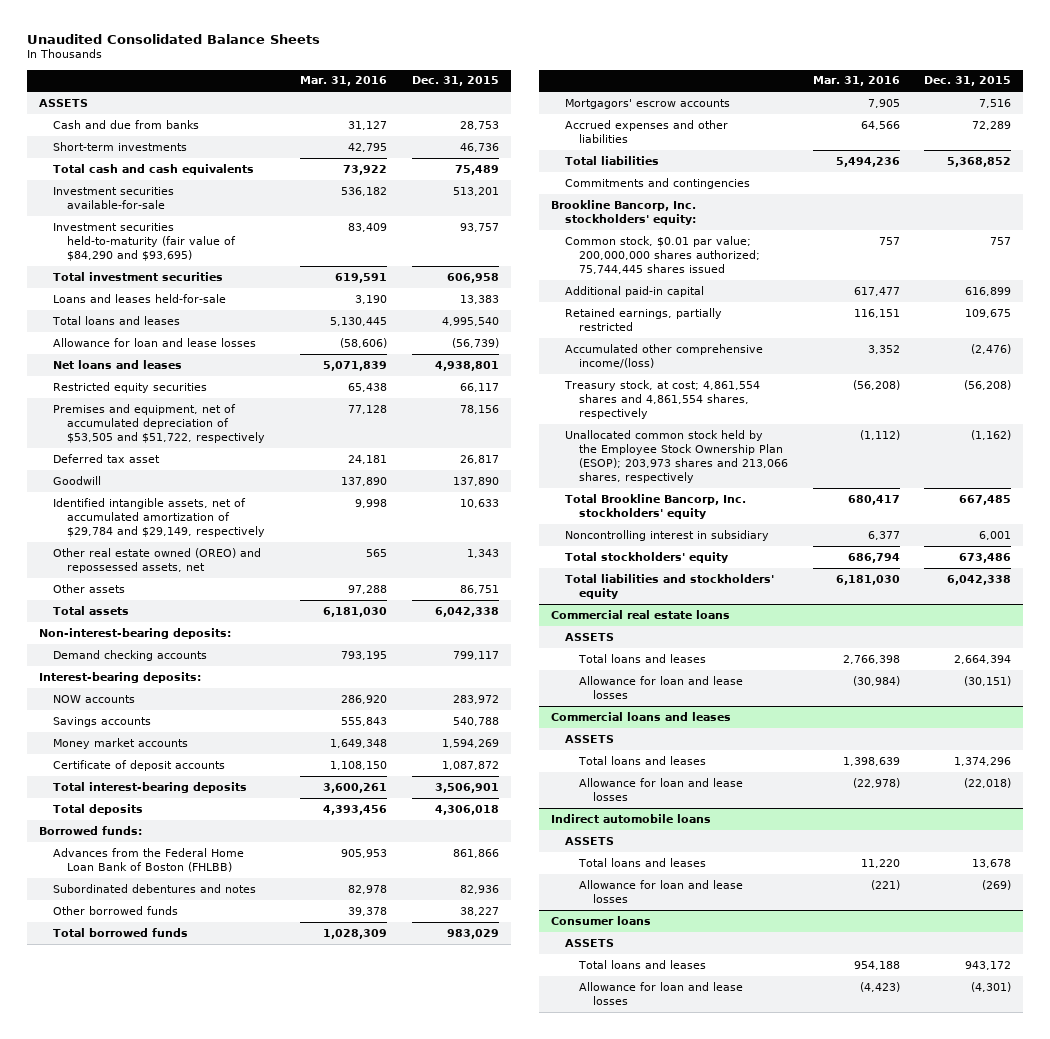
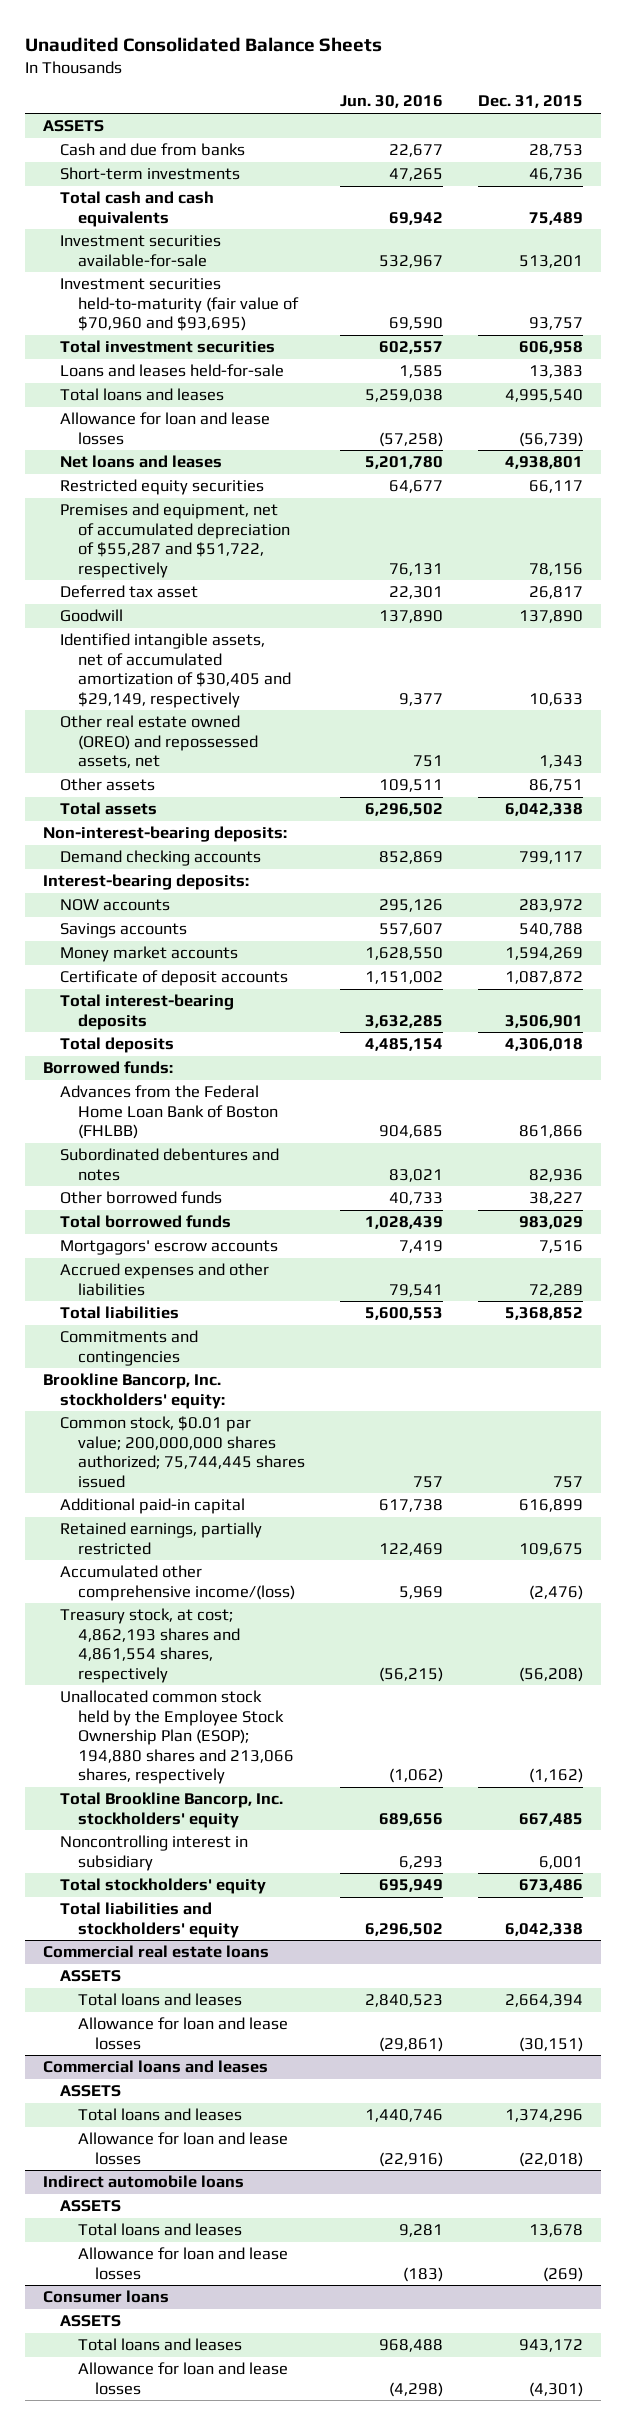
[300,76,388,87] Mar. 31, 2016 -> none
none -> [340,95,444,109] Jun. 30, 2016
[52,222,236,262] Investment securities held-to-maturity (fair value of $84,290 and $93,695) -> [60,278,299,332] Investment securities held-to-maturity (fair value of $70,960 and $93,695)
[52,403,265,444] Premises and equipment, net of accumulated depreciation of $53,505 and $51,722, respectively -> [60,503,290,578] Premises and equipment, net of accumulated depreciation of $55,287 and $51,722, respectively
[52,497,265,538] Identified intangible assets, net of accumulated amortization of $29,784 and $29,149, respectively -> [60,633,291,708] Identified intangible assets, net of accumulated amortization of $30,405 and $29,149, respectively
[563,379,760,420] Treasury stock, at cost; 4,861,554 shares and 4,861,554 shares, respectively -> [60,1608,240,1683] Treasury stock, at cost; 4,862,193 shares and 4,861,554 shares, respectively
[564,429,788,484] Unallocated common stock held by the Employee Stock Ownership Plan (ESOP); 203,973 shares and 213,066 shares, respectively -> [60,1690,294,1785] Unallocated common stock held by the Employee Stock Ownership Plan (ESOP); 194,880 shares and 213,066 shares, respectively

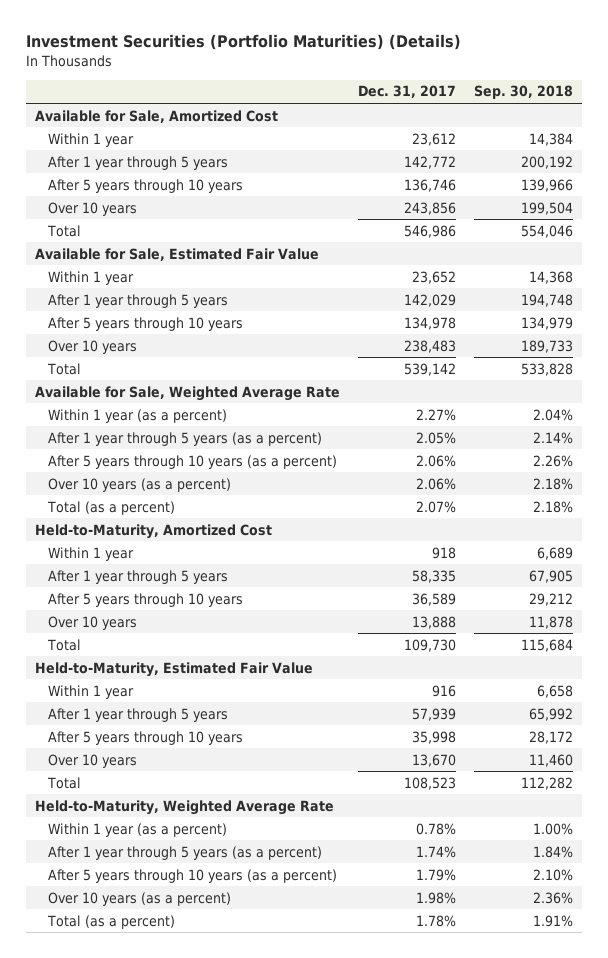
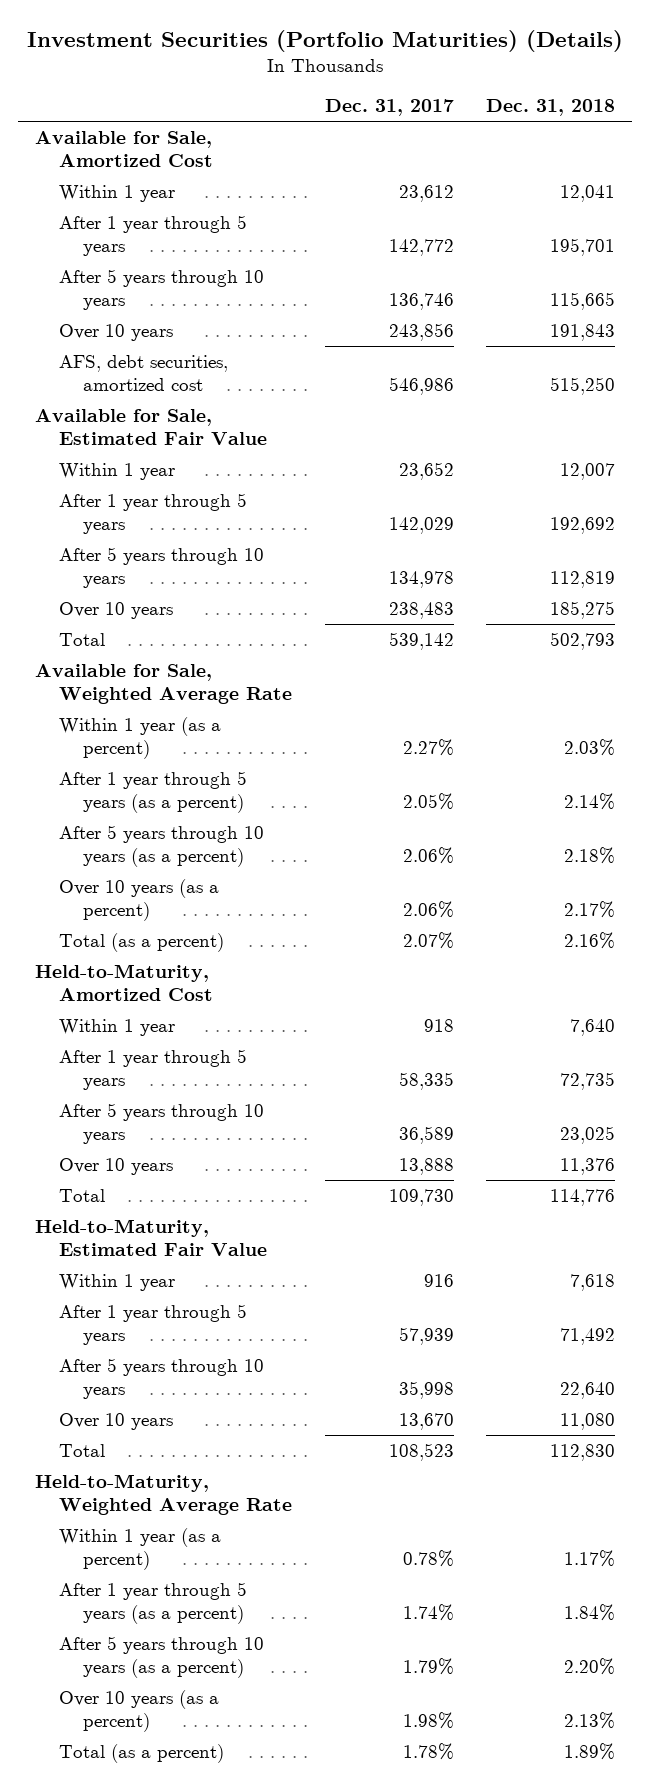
[473,85,573,100] Sep. 30, 2018 -> none
none -> [486,99,616,117] Dec. 31, 2018
[46,224,81,237] Total -> [58,354,228,392] AFS, debt securities, amortized cost

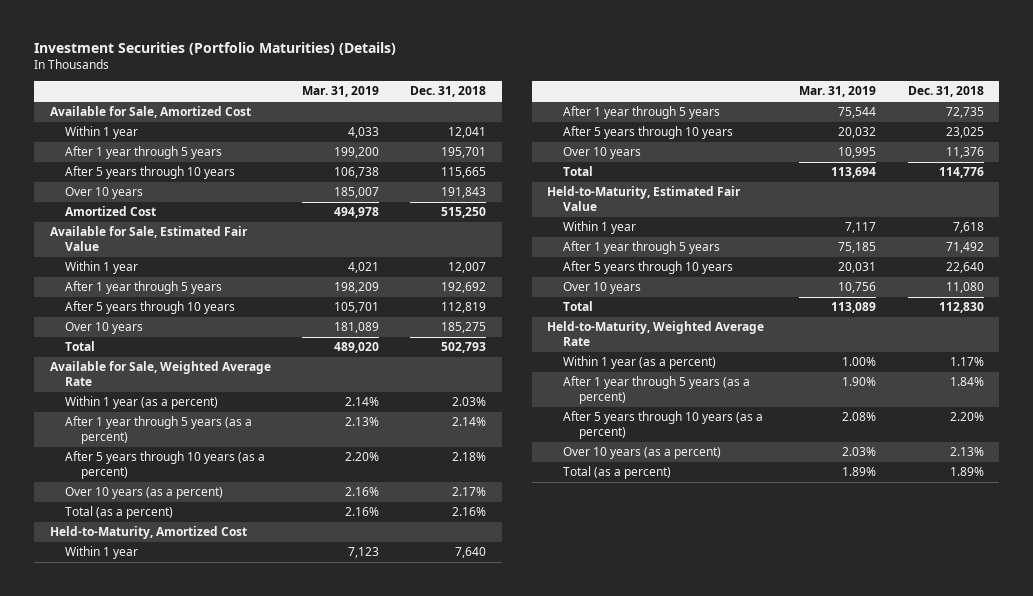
[324,99,454,117] Dec. 31, 2017 -> none
none -> [301,86,379,98] Mar. 31, 2019
[58,354,228,392] AFS, debt securities, amortized cost -> [65,206,157,217] Amortized Cost

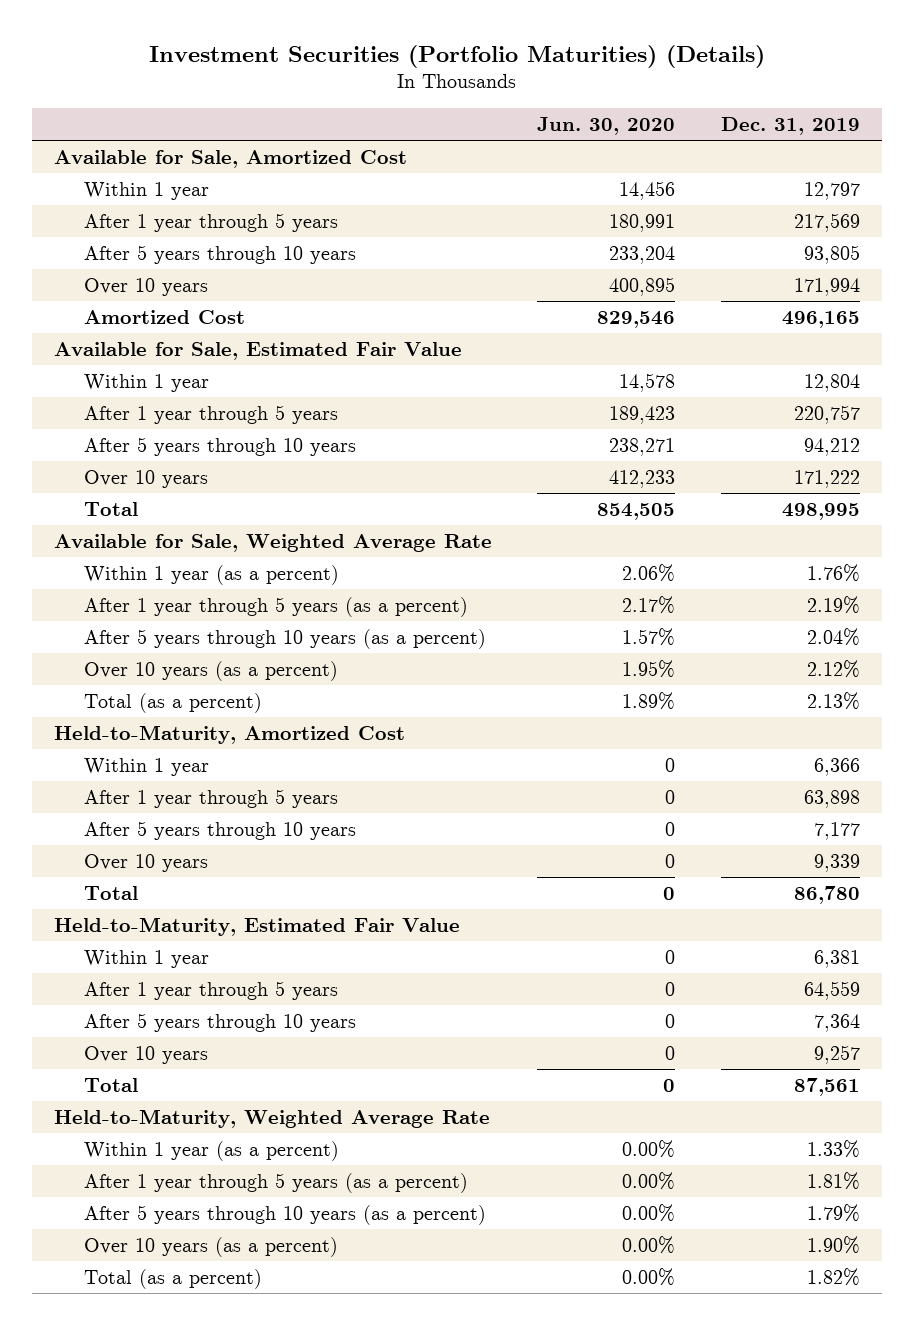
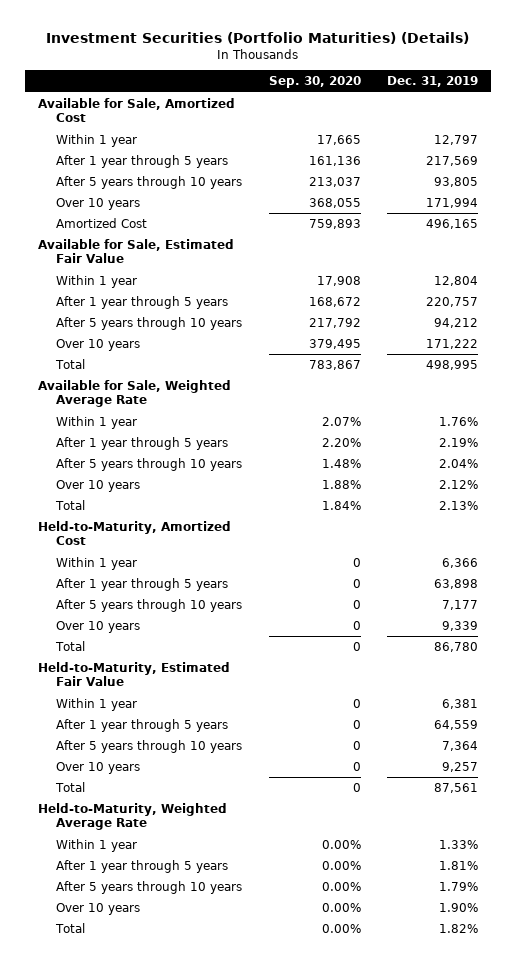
[537,116,676,135] Jun. 30, 2020 -> none
none -> [268,76,361,89] Sep. 30, 2020
[83,564,339,585] Within 1 year (as a percent) -> [56,415,138,429] Within 1 year
[83,596,468,617] After 1 year through 5 years (as a percent) -> [56,436,229,450] After 1 year through 5 years
[83,628,486,649] After 5 years through 10 years (as a percent) -> [56,457,243,471] After 5 years through 10 years
[83,660,338,681] Over 10 years (as a percent) -> [56,479,141,492] Over 10 years
[83,692,262,713] Total (as a percent) -> [55,499,86,510] Total
[83,1140,339,1161] Within 1 year (as a percent) -> [56,838,138,852] Within 1 year
[83,1172,468,1193] After 1 year through 5 years (as a percent) -> [56,859,229,873] After 1 year through 5 years
[83,1204,486,1225] After 5 years through 10 years (as a percent) -> [56,880,243,894] After 5 years through 10 years
[83,1236,338,1257] Over 10 years (as a percent) -> [56,902,141,915] Over 10 years
[83,1268,262,1289] Total (as a percent) -> [55,922,86,933] Total

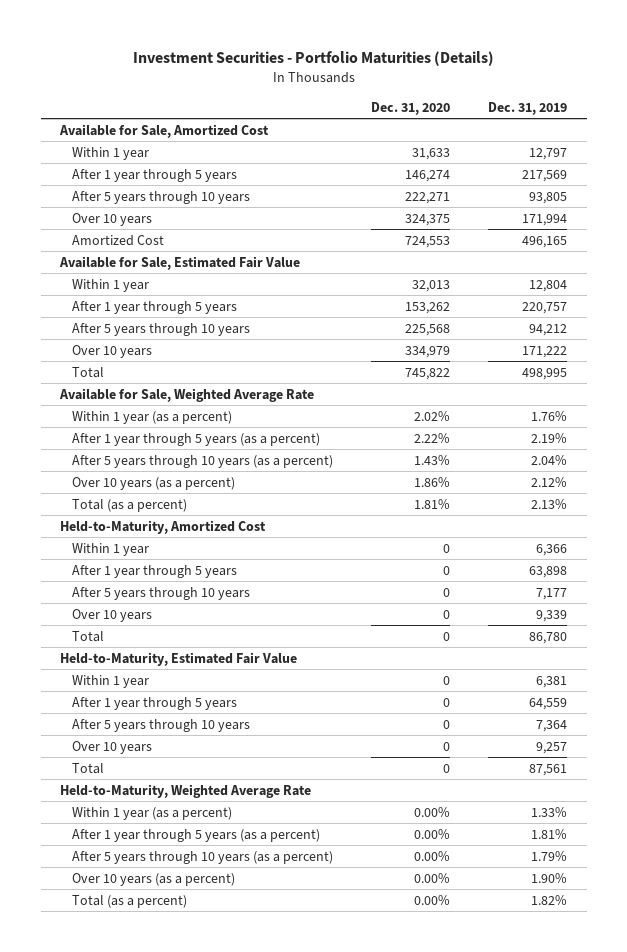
[45,31,469,44] Investment Securities (Portfolio Maturities) (Details) -> [132,50,494,66] Investment Securities - Portfolio Maturities (Details)
[268,76,361,89] Sep. 30, 2020 -> none
none -> [371,101,451,115] Dec. 31, 2020
[56,415,138,429] Within 1 year -> [71,410,232,424] Within 1 year (as a percent)
[56,436,229,450] After 1 year through 5 years -> [71,432,320,446] After 1 year through 5 years (as a percent)
[56,457,243,471] After 5 years through 10 years -> [71,454,333,468] After 5 years through 10 years (as a percent)
[56,479,141,492] Over 10 years -> [71,476,235,490] Over 10 years (as a percent)
[55,499,86,510] Total -> [71,498,187,512] Total (as a percent)
[56,838,138,852] Within 1 year -> [71,806,232,820] Within 1 year (as a percent)
[56,859,229,873] After 1 year through 5 years -> [71,828,320,842] After 1 year through 5 years (as a percent)
[56,880,243,894] After 5 years through 10 years -> [71,850,333,864] After 5 years through 10 years (as a percent)
[56,902,141,915] Over 10 years -> [71,872,235,886] Over 10 years (as a percent)
[55,922,86,933] Total -> [71,894,187,908] Total (as a percent)

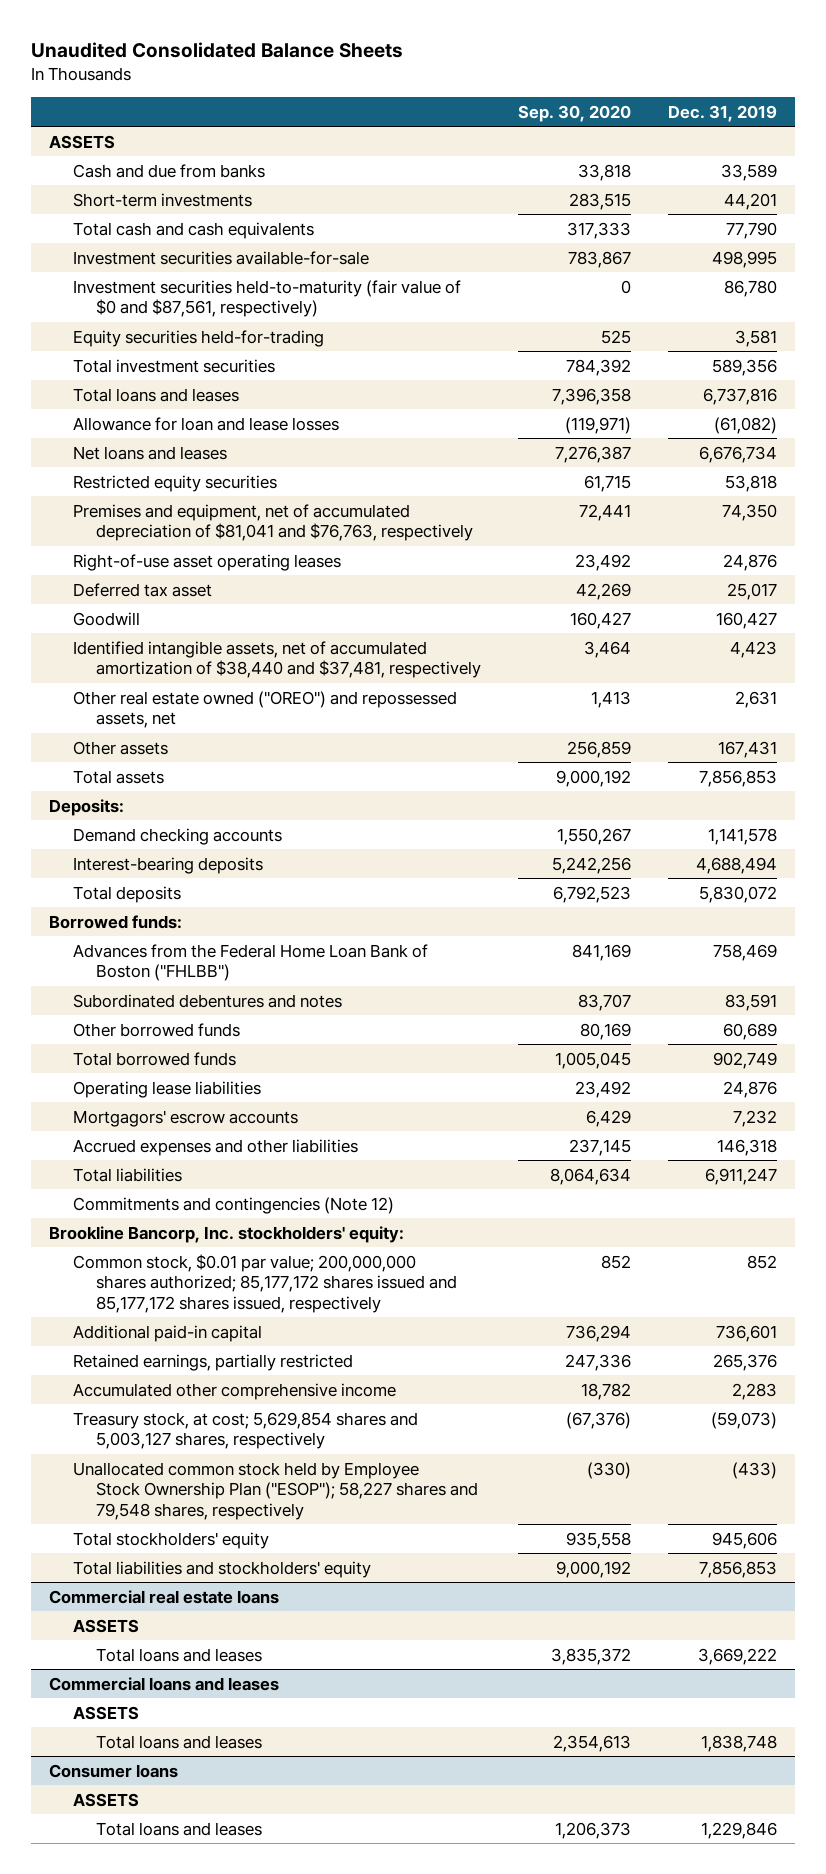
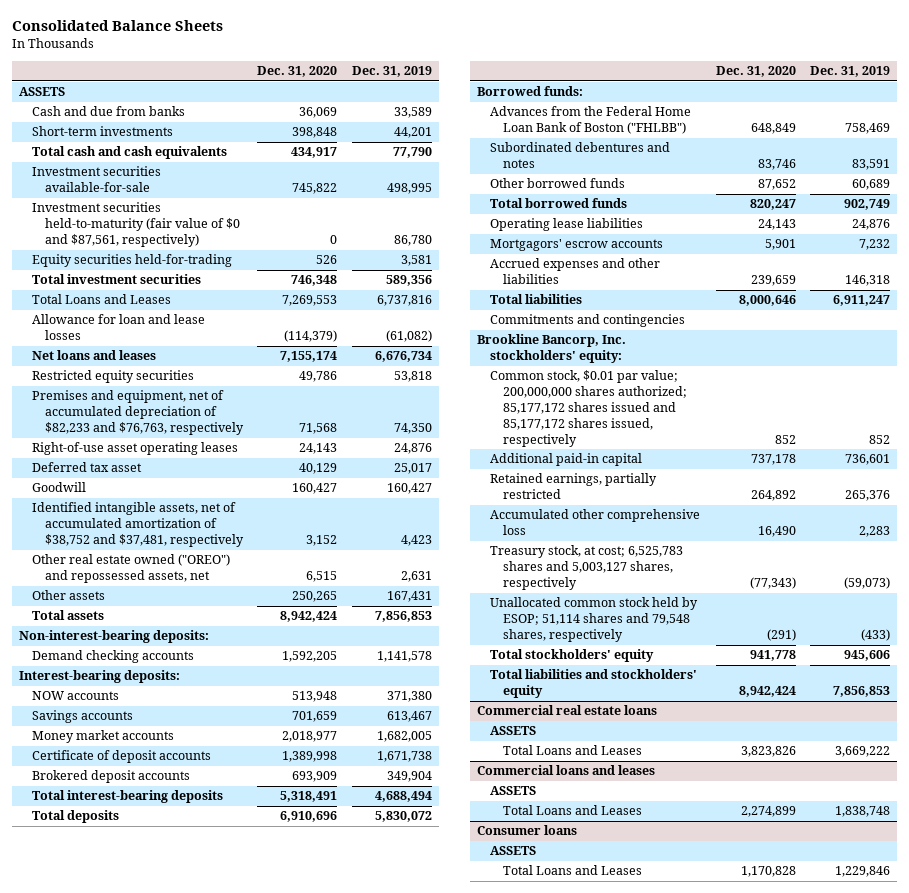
[30,42,403,59] Unaudited Consolidated Balance Sheets -> [11,20,223,32] Consolidated Balance Sheets
[517,104,631,122] Sep. 30, 2020 -> none
none -> [257,66,338,78] Dec. 31, 2020
[72,387,239,402] Total loans and leases -> [31,294,171,305] Total Loans and Leases
[72,503,474,542] Premises and equipment, net of accumulated depreciation of $81,041 and $76,763, respectively -> [31,390,244,436] Premises and equipment, net of accumulated depreciation of $82,233 and $76,763, respectively
[72,640,482,679] Identified intangible assets, net of accumulated amortization of $38,440 and $37,481, respectively -> [31,502,244,548] Identified intangible assets, net of accumulated amortization of $38,752 and $37,481, respectively
[49,798,125,816] Deposits: -> none
none -> [18,630,209,644] Non-interest-bearing deposits:
none -> [18,670,180,684] Interest-bearing deposits:
none -> [31,691,119,701] NOW accounts
none -> [31,710,133,724] Savings accounts
none -> [31,730,174,744] Money market accounts
none -> [31,750,211,764] Certificate of deposit accounts
none -> [31,770,190,784] Brokered deposit accounts
[72,856,263,874] Interest-bearing deposits -> [31,790,223,804] Total interest-bearing deposits
[72,1196,394,1214] Commitments and contingencies (Note 12) -> [490,314,686,328] Commitments and contingencies
[72,1382,396,1400] Accumulated other comprehensive income -> [490,509,701,536] Accumulated other comprehensive loss
[72,1411,418,1450] Treasury stock, at cost; 5,629,854 shares and 5,003,127 shares, respectively -> [490,545,684,591] Treasury stock, at cost; 6,525,783 shares and 5,003,127 shares, respectively
[72,1461,479,1520] Unallocated common stock held by Employee Stock Ownership Plan ("ESOP"); 58,227 shares and 79,548 shares, respectively -> [490,597,699,643] Unallocated common stock held by ESOP; 51,114 shares and 79,548 shares, respectively
[96,1647,263,1662] Total loans and leases -> [503,745,643,756] Total Loans and Leases
[96,1734,263,1749] Total loans and leases -> [503,805,643,816] Total Loans and Leases
[96,1821,263,1836] Total loans and leases -> [503,865,643,876] Total Loans and Leases

